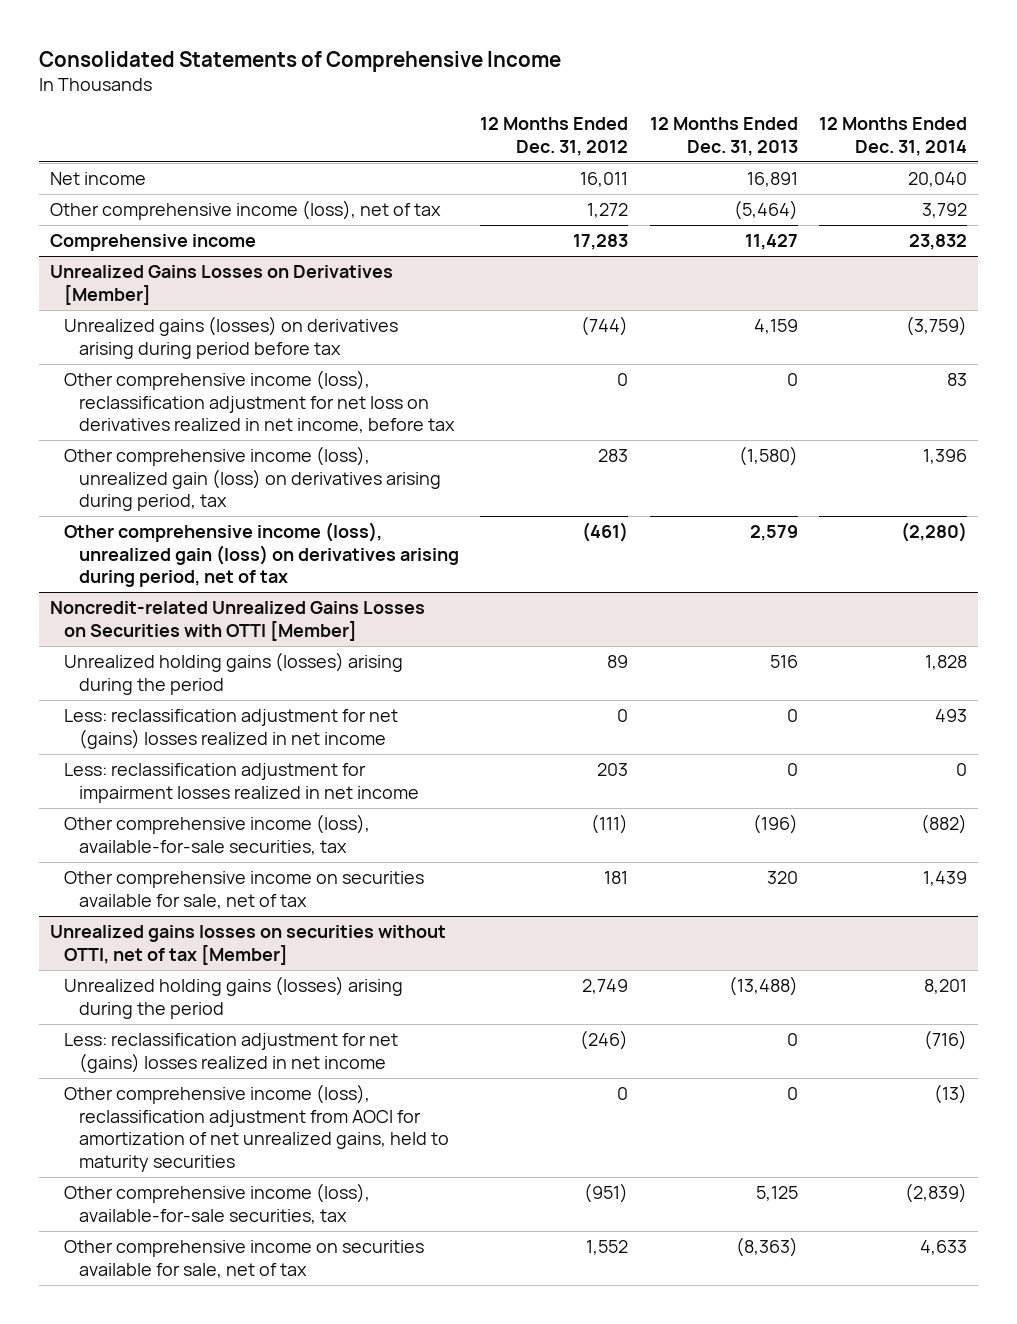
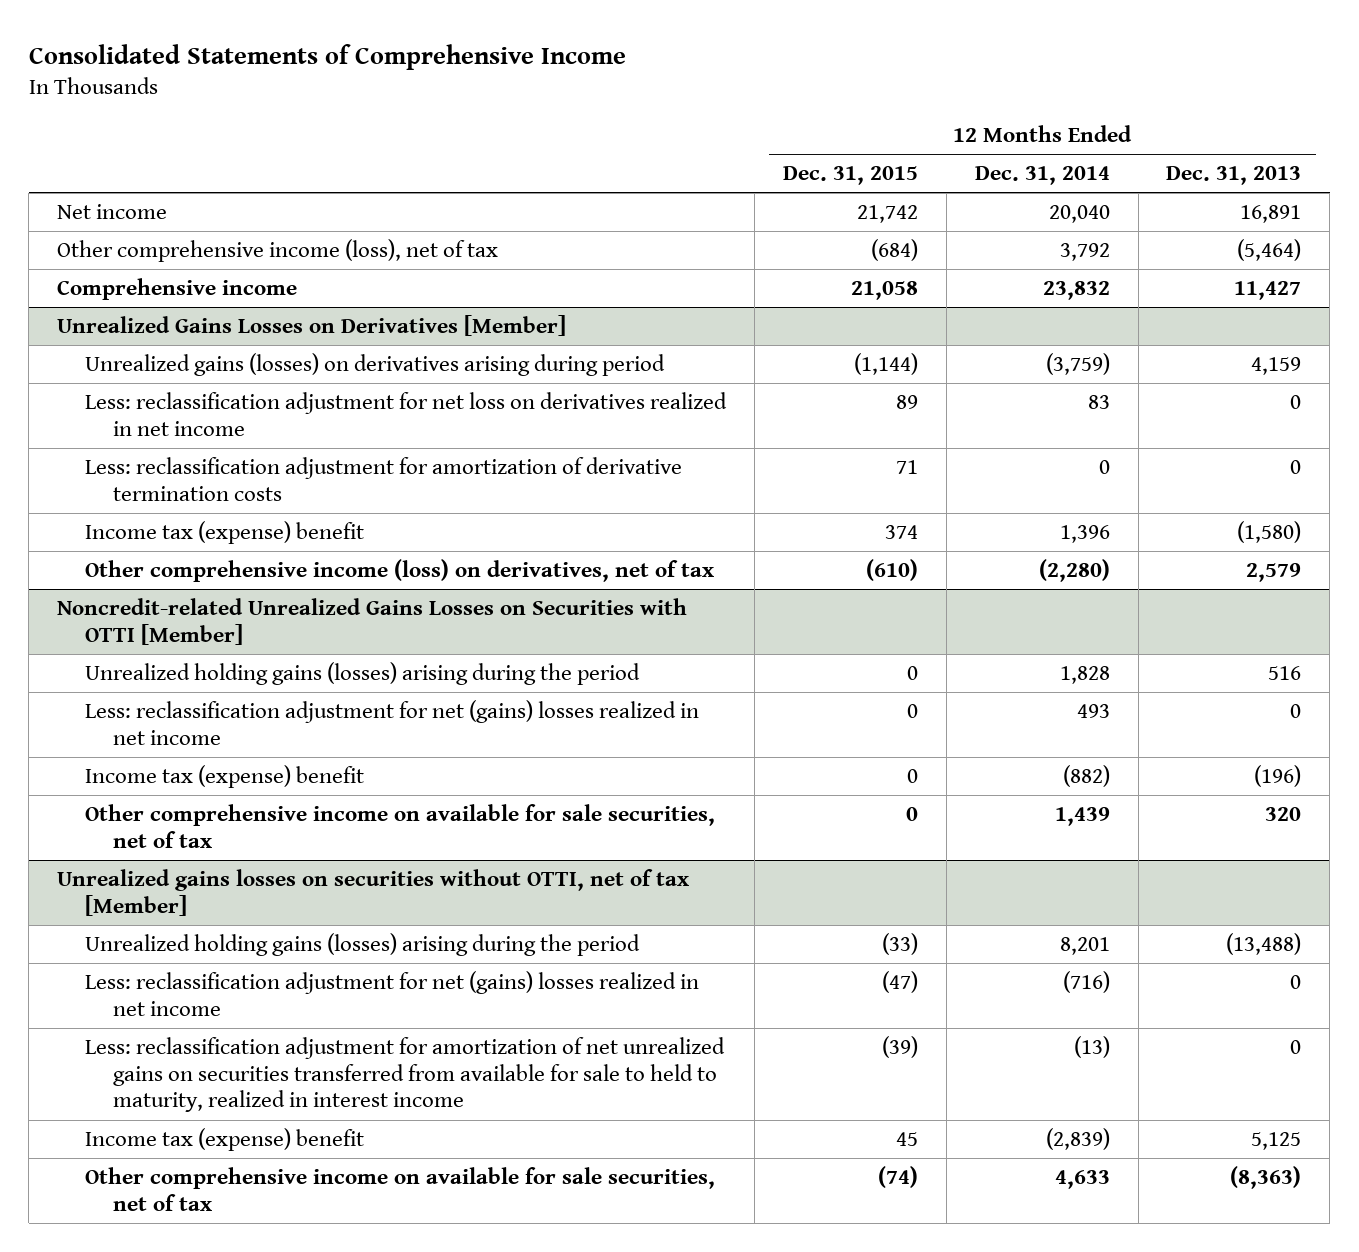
[480,117,629,156] 12 Months Ended Dec. 31, 2012 -> none
none -> [782,166,918,186] Dec. 31, 2015
[64,316,399,359] Unrealized gains (losses) on derivatives arising during period before tax -> [84,352,665,376] Unrealized gains (losses) on derivatives arising during period
[64,370,456,434] Other comprehensive income (loss), reclassification adjustment for net loss on derivatives realized in net income, before tax -> [84,391,727,436] Less: reclassification adjustment for net loss on derivatives realized in net income
none -> [84,456,682,501] Less: reclassification adjustment for amortization of derivative termination costs
[64,446,442,512] Other comprehensive income (loss), unrealized gain (loss) on derivatives arising during period, tax -> [84,520,364,544] Income tax (expense) benefit
[64,522,460,588] Other comprehensive income (loss), unrealized gain (loss) on derivatives arising during period, net of tax -> [84,558,714,582] Other comprehensive income (loss) on derivatives, net of tax
[64,763,420,803] Less: reclassification adjustment for impairment losses realized in net income -> none
[64,814,371,855] Other comprehensive income (loss), available-for-sale securities, tax -> [84,764,364,788] Income tax (expense) benefit
[64,871,425,909] Other comprehensive income on securities available for sale, net of tax -> [84,803,715,848] Other comprehensive income on available for sale securities, net of tax
[64,1084,450,1172] Other comprehensive income (loss), reclassification adjustment from AOCI for amortization of net unrealized gains, held to maturity securities -> [84,1036,725,1113] Less: reclassification adjustment for amortization of net unrealized gains on securities transferred from available for sale to held to maturity, realized in interest income
[64,1183,371,1224] Other comprehensive income (loss), available-for-sale securities, tax -> [84,1127,364,1151] Income tax (expense) benefit
[64,1240,425,1278] Other comprehensive income on securities available for sale, net of tax -> [84,1166,715,1211] Other comprehensive income on available for sale securities, net of tax

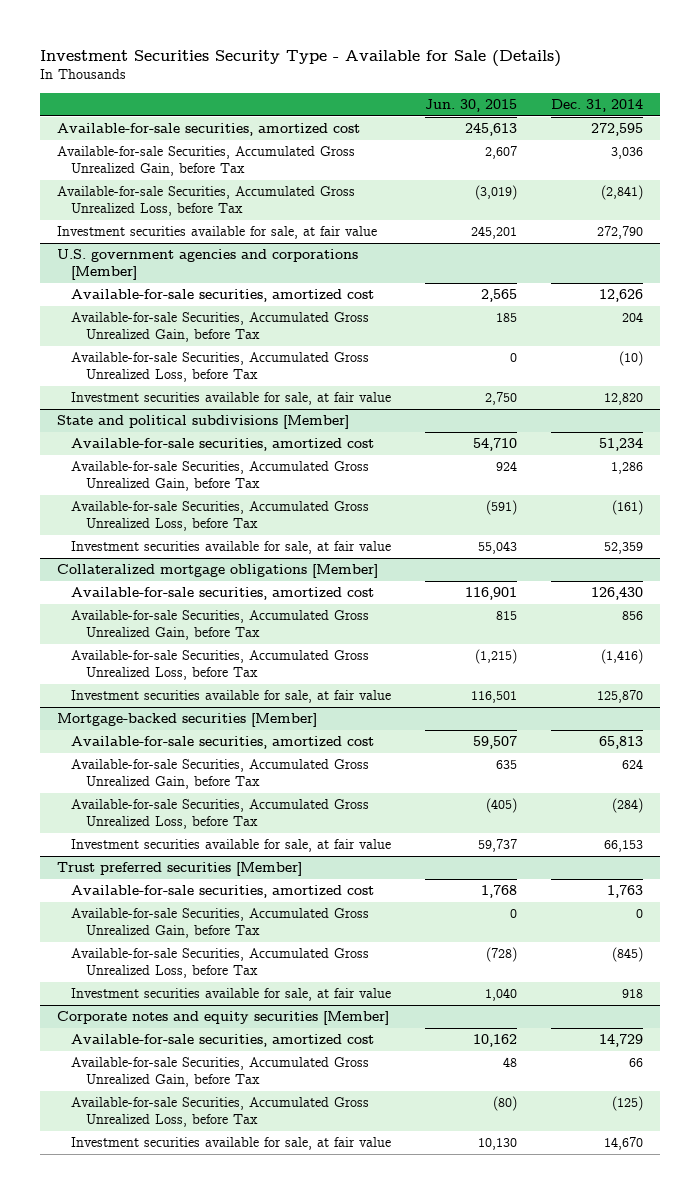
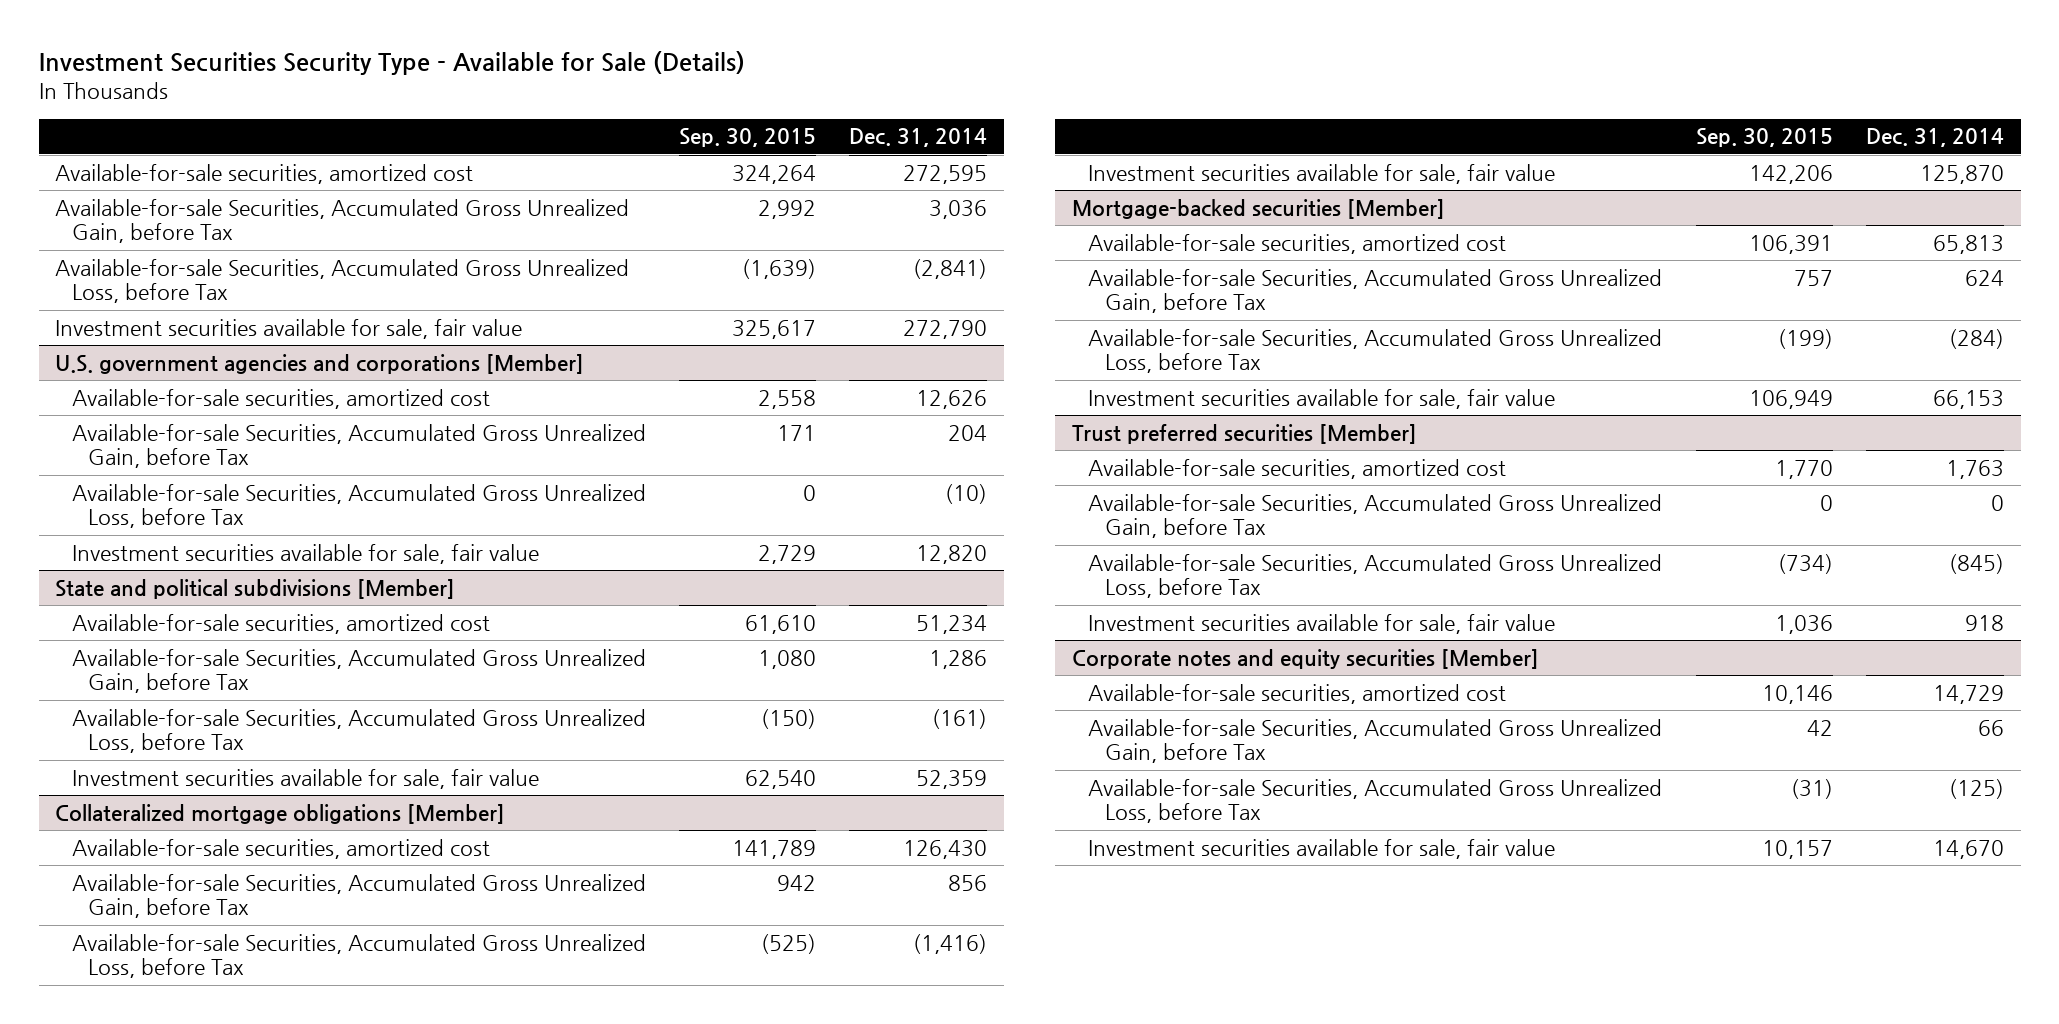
[425,99,518,113] Jun. 30, 2015 -> none
none -> [679,128,817,148] Sep. 30, 2015
[56,226,377,240] Investment securities available for sale, at fair value -> [55,318,523,339] Investment securities available for sale, fair value
[71,392,392,406] Investment securities available for sale, at fair value -> [71,543,539,564] Investment securities available for sale, fair value
[71,541,392,555] Investment securities available for sale, at fair value -> [71,768,539,789] Investment securities available for sale, fair value
[71,690,392,704] Investment securities available for sale, at fair value -> [1088,163,1556,184] Investment securities available for sale, fair value
[71,839,392,853] Investment securities available for sale, at fair value -> [1088,388,1556,409] Investment securities available for sale, fair value
[71,988,392,1002] Investment securities available for sale, at fair value -> [1088,613,1556,634] Investment securities available for sale, fair value
[71,1137,392,1151] Investment securities available for sale, at fair value -> [1088,838,1556,859] Investment securities available for sale, fair value

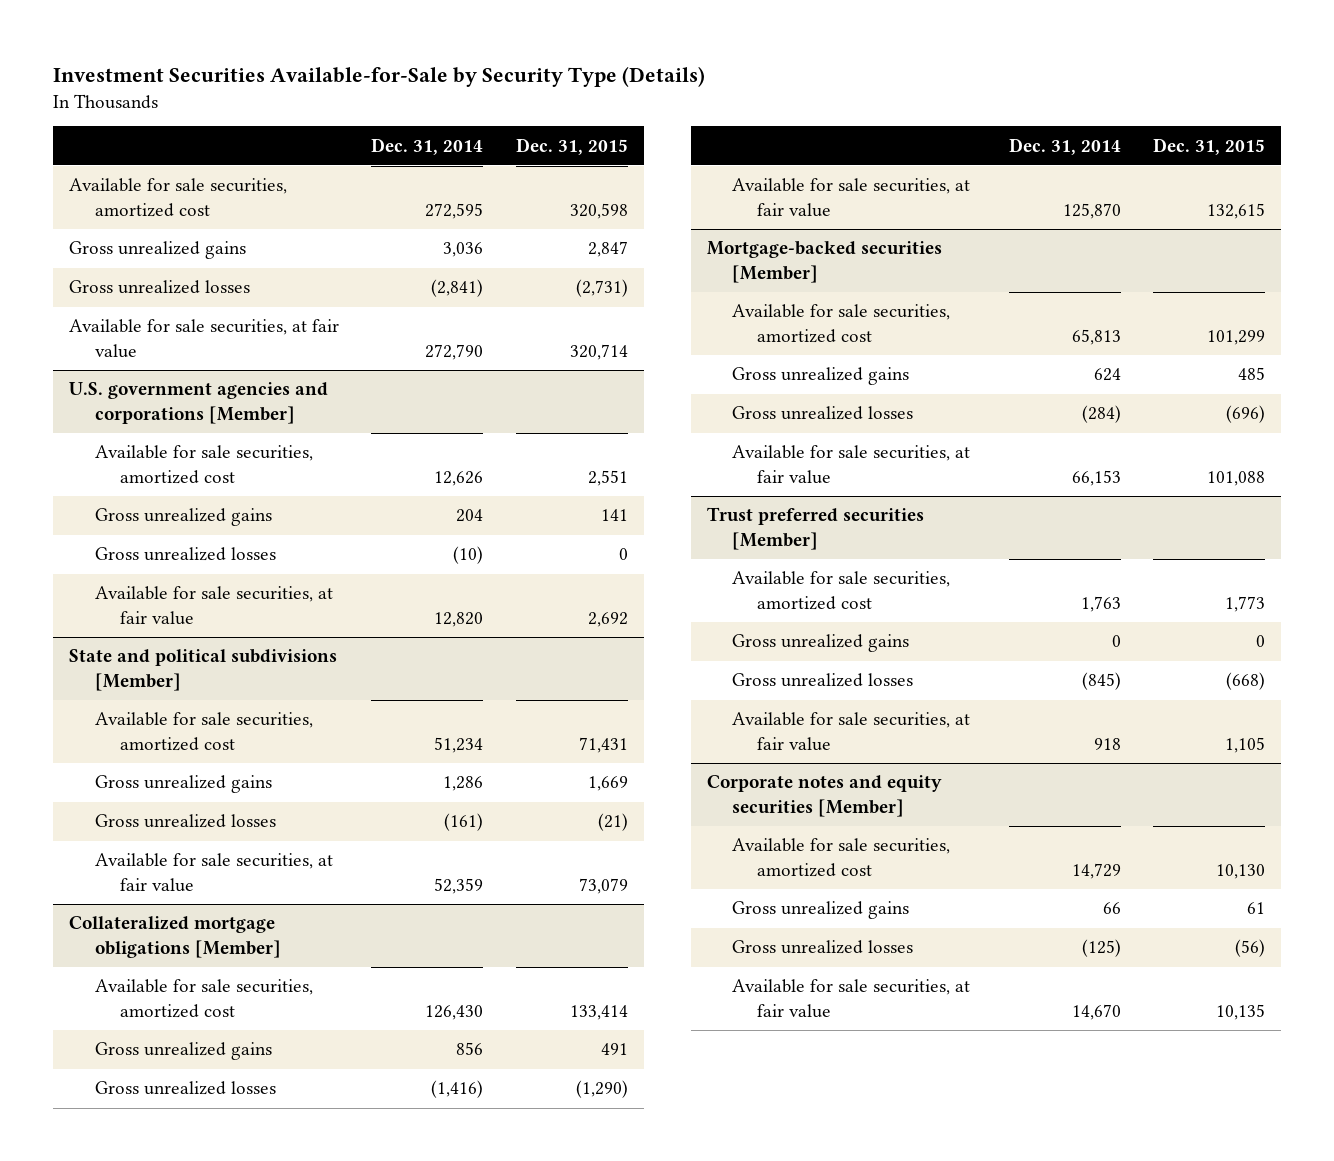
[38,51,745,76] Investment Securities Security Type - Available for Sale (Details) -> [53,66,706,88] Investment Securities Available-for-Sale by Security Type (Details)
[679,128,817,148] Sep. 30, 2015 -> none
none -> [515,137,628,155] Dec. 31, 2015
[55,163,474,184] Available-for-sale securities, amortized cost -> [69,178,288,217] Available for sale securities, amortized cost
[55,198,630,244] Available-for-sale Securities, Accumulated Gross Unrealized Gain, before Tax -> [69,241,247,260] Gross unrealized gains
[55,258,630,304] Available-for-sale Securities, Accumulated Gross Unrealized Loss, before Tax -> [69,280,251,295] Gross unrealized losses
[55,318,523,339] Investment securities available for sale, fair value -> [69,319,340,358] Available for sale securities, at fair value
[71,388,490,409] Available-for-sale securities, amortized cost -> [94,445,313,484] Available for sale securities, amortized cost
[71,423,646,469] Available-for-sale Securities, Accumulated Gross Unrealized Gain, before Tax -> [94,508,272,527] Gross unrealized gains
[71,483,646,529] Available-for-sale Securities, Accumulated Gross Unrealized Loss, before Tax -> [94,547,276,562] Gross unrealized losses
[71,543,539,564] Investment securities available for sale, fair value -> [94,586,333,625] Available for sale securities, at fair value
[71,613,490,634] Available-for-sale securities, amortized cost -> [94,712,313,751] Available for sale securities, amortized cost
[71,648,646,694] Available-for-sale Securities, Accumulated Gross Unrealized Gain, before Tax -> [94,775,272,794] Gross unrealized gains
[71,708,646,754] Available-for-sale Securities, Accumulated Gross Unrealized Loss, before Tax -> [94,814,276,829] Gross unrealized losses
[71,768,539,789] Investment securities available for sale, fair value -> [94,853,333,892] Available for sale securities, at fair value
[71,838,490,859] Available-for-sale securities, amortized cost -> [94,979,313,1018] Available for sale securities, amortized cost
[71,873,646,919] Available-for-sale Securities, Accumulated Gross Unrealized Gain, before Tax -> [94,1042,272,1061] Gross unrealized gains
[71,933,646,979] Available-for-sale Securities, Accumulated Gross Unrealized Loss, before Tax -> [94,1081,276,1096] Gross unrealized losses
[1088,163,1556,184] Investment securities available for sale, fair value -> [732,178,971,217] Available for sale securities, at fair value
[1088,233,1507,254] Available-for-sale securities, amortized cost -> [732,304,951,343] Available for sale securities, amortized cost
[1088,268,1663,314] Available-for-sale Securities, Accumulated Gross Unrealized Gain, before Tax -> [732,367,910,386] Gross unrealized gains
[1088,328,1663,374] Available-for-sale Securities, Accumulated Gross Unrealized Loss, before Tax -> [732,406,914,421] Gross unrealized losses
[1088,388,1556,409] Investment securities available for sale, fair value -> [732,445,971,484] Available for sale securities, at fair value
[1088,458,1507,479] Available-for-sale securities, amortized cost -> [732,571,951,610] Available for sale securities, amortized cost
[1088,493,1663,539] Available-for-sale Securities, Accumulated Gross Unrealized Gain, before Tax -> [732,634,910,653] Gross unrealized gains
[1088,553,1663,599] Available-for-sale Securities, Accumulated Gross Unrealized Loss, before Tax -> [732,673,914,688] Gross unrealized losses
[1088,613,1556,634] Investment securities available for sale, fair value -> [732,712,971,751] Available for sale securities, at fair value
[1088,683,1507,704] Available-for-sale securities, amortized cost -> [732,838,951,877] Available for sale securities, amortized cost
[1088,718,1663,764] Available-for-sale Securities, Accumulated Gross Unrealized Gain, before Tax -> [732,901,910,920] Gross unrealized gains
[1088,778,1663,824] Available-for-sale Securities, Accumulated Gross Unrealized Loss, before Tax -> [732,940,914,955] Gross unrealized losses
[1088,838,1556,859] Investment securities available for sale, fair value -> [732,979,971,1018] Available for sale securities, at fair value

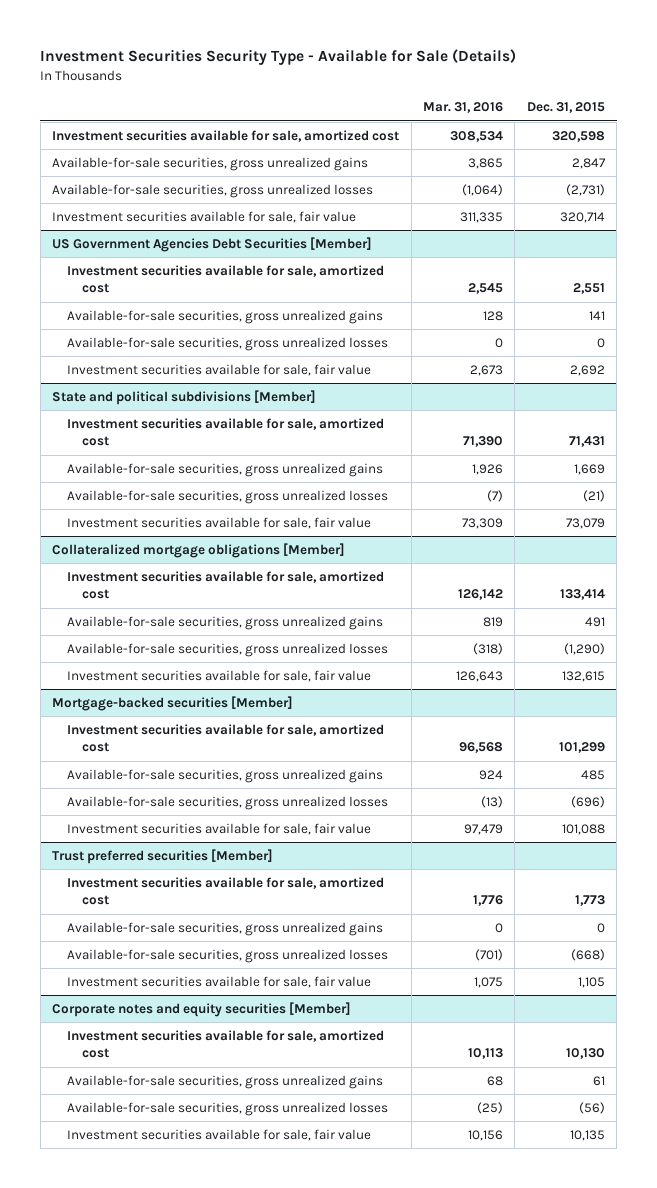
[53,66,706,88] Investment Securities Available-for-Sale by Security Type (Details) -> [40,49,517,66] Investment Securities Security Type - Available for Sale (Details)
[371,137,484,155] Dec. 31, 2014 -> none
none -> [423,102,504,114] Mar. 31, 2016
[69,178,288,217] Available for sale securities, amortized cost -> [52,129,400,142] Investment securities available for sale, amortized cost
[69,241,247,260] Gross unrealized gains -> [52,156,369,171] Available-for-sale securities, gross unrealized gains
[69,280,251,295] Gross unrealized losses -> [52,183,374,198] Available-for-sale securities, gross unrealized losses
[69,319,340,358] Available for sale securities, at fair value -> [52,210,357,223] Investment securities available for sale, fair value
[69,382,329,424] U.S. government agencies and corporations [Member] -> [52,236,373,252] US Government Agencies Debt Securities [Member]
[94,445,313,484] Available for sale securities, amortized cost -> [67,264,385,294] Investment securities available for sale, amortized cost
[94,508,272,527] Gross unrealized gains -> [67,309,384,324] Available-for-sale securities, gross unrealized gains
[94,547,276,562] Gross unrealized losses -> [67,336,389,351] Available-for-sale securities, gross unrealized losses
[94,586,333,625] Available for sale securities, at fair value -> [67,363,372,376] Investment securities available for sale, fair value
[94,712,313,751] Available for sale securities, amortized cost -> [67,417,385,447] Investment securities available for sale, amortized cost
[94,775,272,794] Gross unrealized gains -> [67,462,384,477] Available-for-sale securities, gross unrealized gains
[94,814,276,829] Gross unrealized losses -> [67,489,389,504] Available-for-sale securities, gross unrealized losses
[94,853,333,892] Available for sale securities, at fair value -> [67,516,372,529] Investment securities available for sale, fair value
[94,979,313,1018] Available for sale securities, amortized cost -> [67,570,385,600] Investment securities available for sale, amortized cost
[94,1042,272,1061] Gross unrealized gains -> [67,615,384,630] Available-for-sale securities, gross unrealized gains
[94,1081,276,1096] Gross unrealized losses -> [67,642,389,657] Available-for-sale securities, gross unrealized losses
[732,178,971,217] Available for sale securities, at fair value -> [67,669,372,682] Investment securities available for sale, fair value
[732,304,951,343] Available for sale securities, amortized cost -> [67,723,385,753] Investment securities available for sale, amortized cost
[732,367,910,386] Gross unrealized gains -> [67,768,384,783] Available-for-sale securities, gross unrealized gains
[732,406,914,421] Gross unrealized losses -> [67,795,389,810] Available-for-sale securities, gross unrealized losses
[732,445,971,484] Available for sale securities, at fair value -> [67,822,372,835] Investment securities available for sale, fair value
[732,571,951,610] Available for sale securities, amortized cost -> [67,876,385,906] Investment securities available for sale, amortized cost
[732,634,910,653] Gross unrealized gains -> [67,921,384,936] Available-for-sale securities, gross unrealized gains
[732,673,914,688] Gross unrealized losses -> [67,948,389,963] Available-for-sale securities, gross unrealized losses
[732,712,971,751] Available for sale securities, at fair value -> [67,975,372,988] Investment securities available for sale, fair value
[732,838,951,877] Available for sale securities, amortized cost -> [67,1029,385,1059] Investment securities available for sale, amortized cost
[732,901,910,920] Gross unrealized gains -> [67,1074,384,1089] Available-for-sale securities, gross unrealized gains
[732,940,914,955] Gross unrealized losses -> [67,1101,389,1116] Available-for-sale securities, gross unrealized losses
[732,979,971,1018] Available for sale securities, at fair value -> [67,1128,372,1141] Investment securities available for sale, fair value

